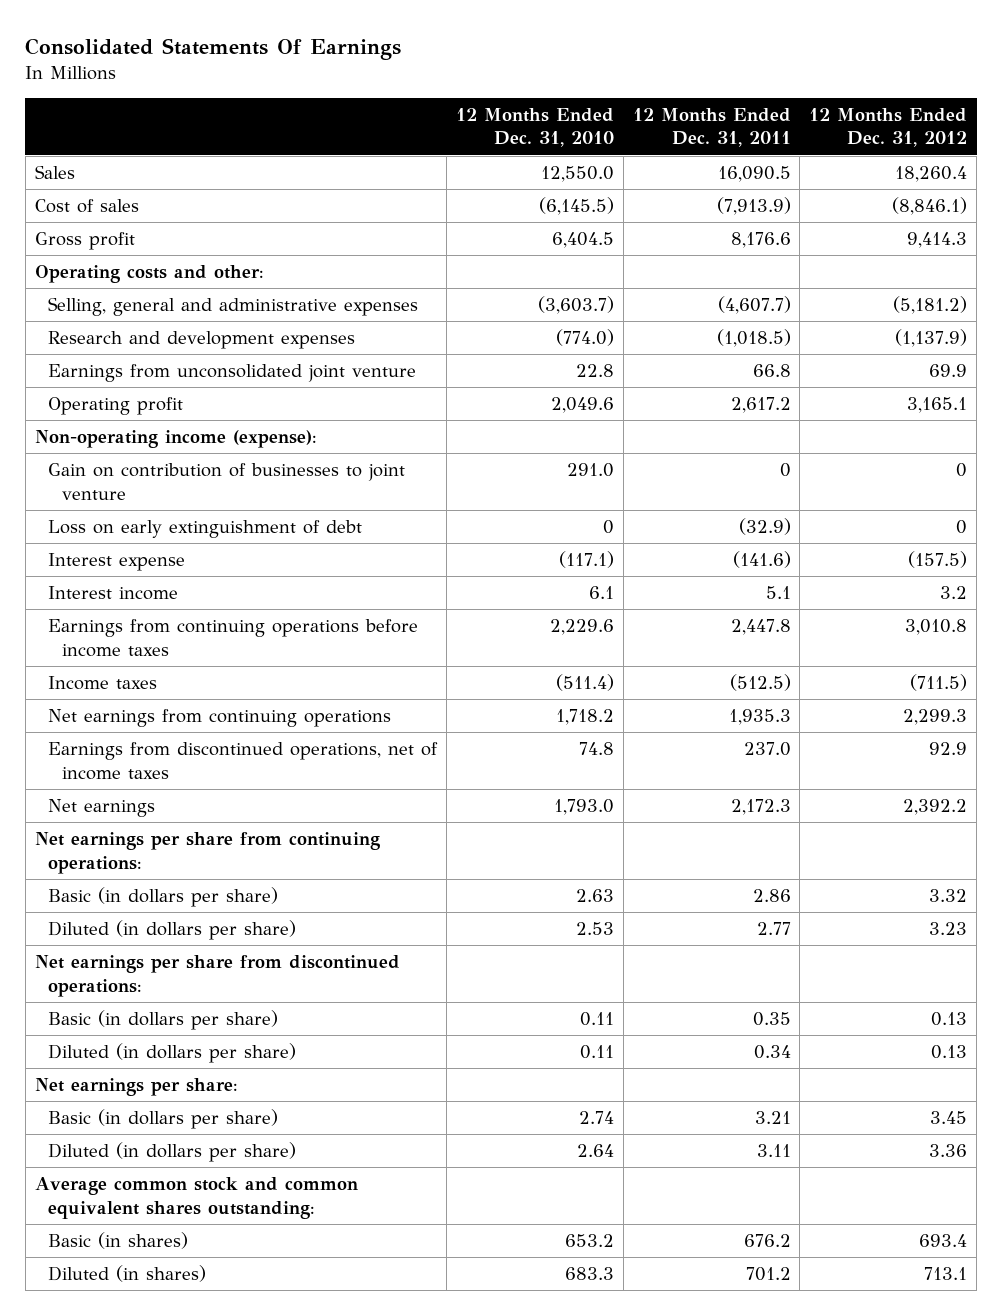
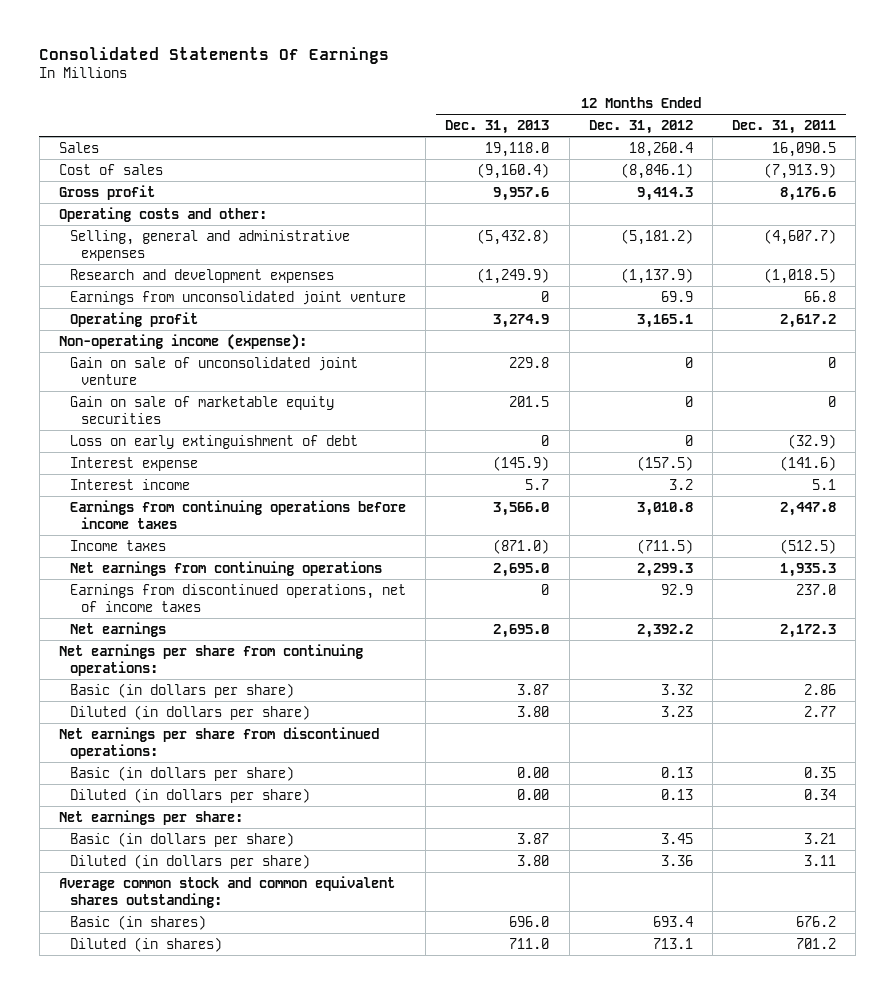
[456,107,615,148] 12 Months Ended Dec. 31, 2010 -> none
none -> [445,120,550,135] Dec. 31, 2013
[48,463,406,500] Gain on contribution of businesses to joint venture -> [70,356,359,385] Gain on sale of unconsolidated joint venture
none -> [70,395,335,424] Gain on sale of marketable equity securities

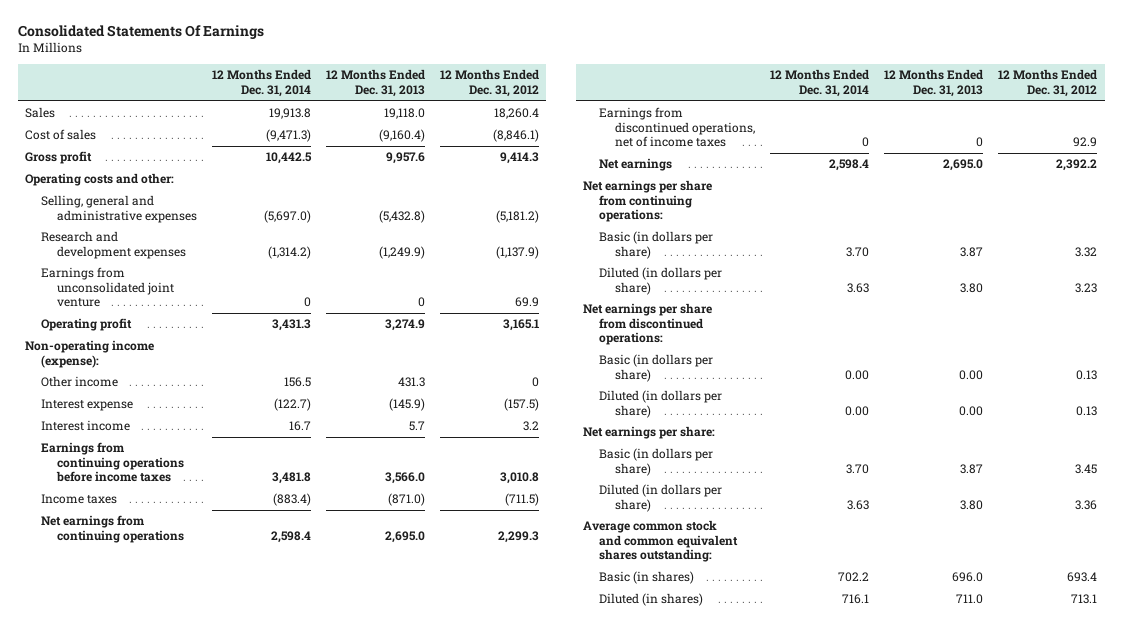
[732,120,837,135] Dec. 31, 2011 -> none
none -> [211,69,311,97] 12 Months Ended Dec. 31, 2014
[70,356,359,385] Gain on sale of unconsolidated joint venture -> none
[70,395,335,424] Gain on sale of marketable equity securities -> none
[70,434,359,449] Loss on early extinguishment of debt -> none
none -> [40,376,118,388] Other income

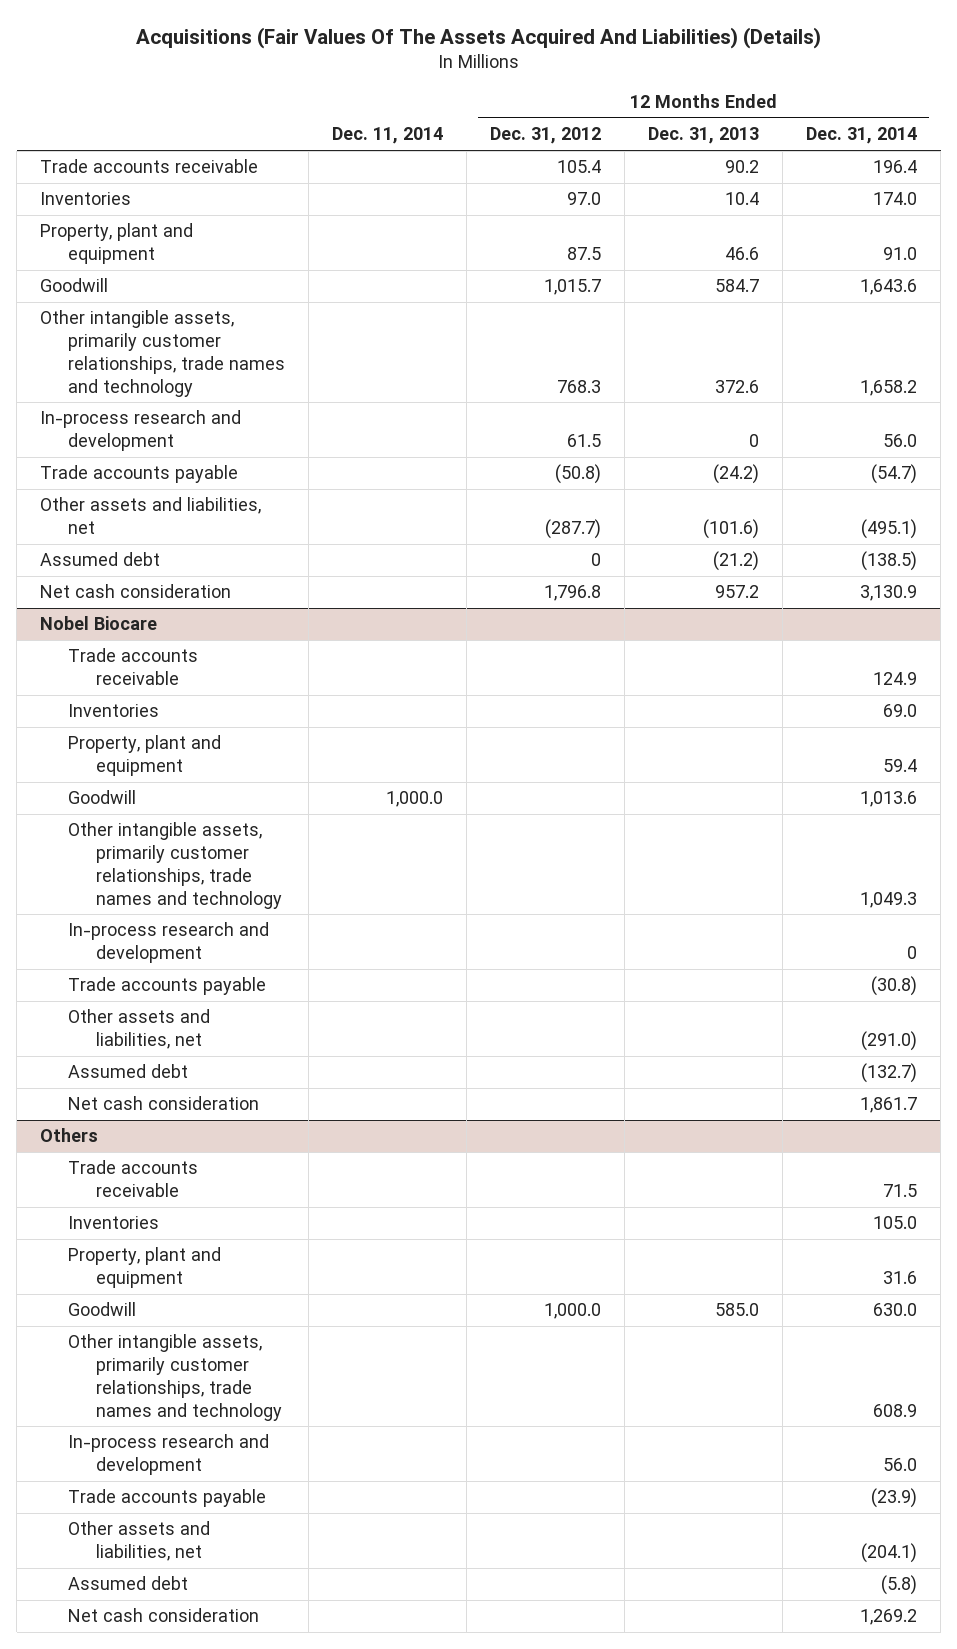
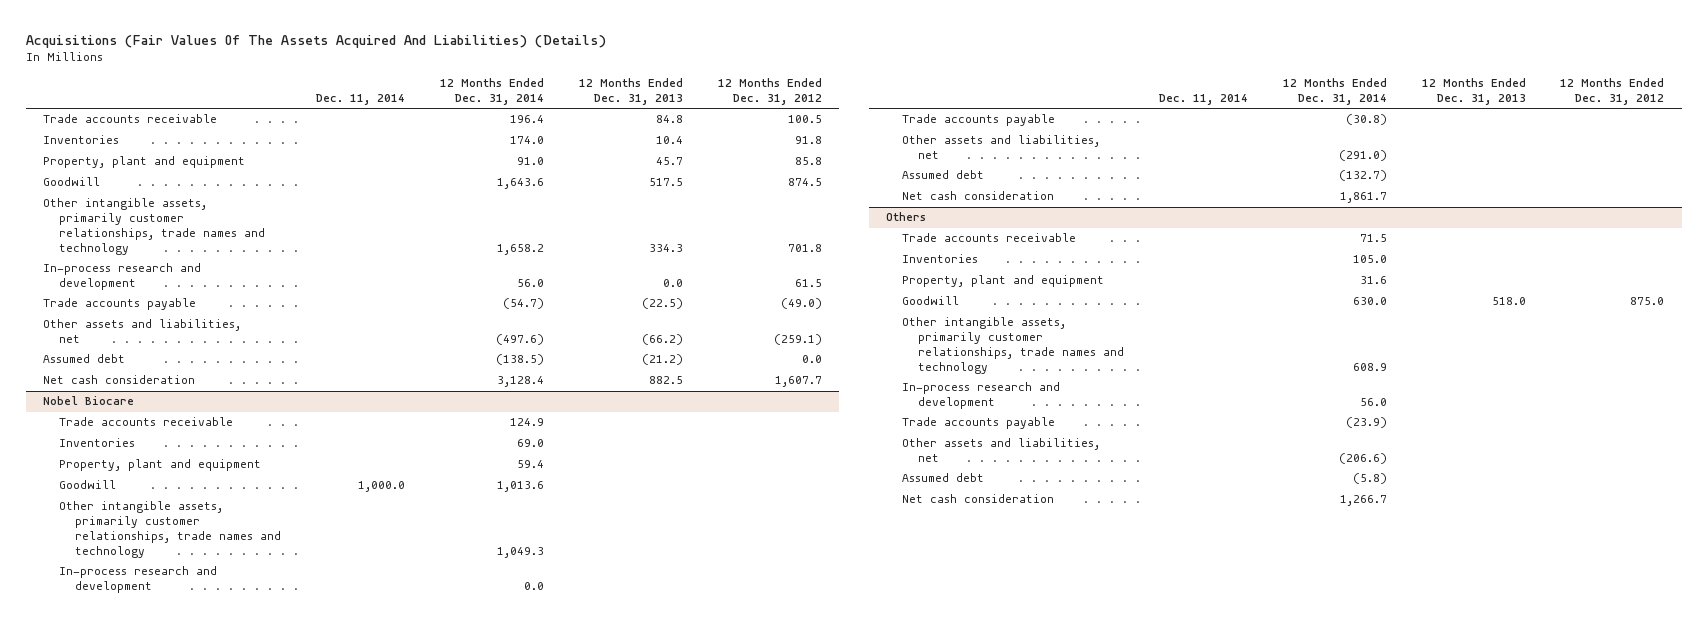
[557,160,602,174] 105.4 -> [787,115,822,124] 100.5
[725,160,760,174] 90.2 -> [655,115,683,124] 84.8
[567,192,602,206] 97.0 -> [794,136,822,145] 91.8
[567,247,602,261] 87.5 -> [794,157,822,166] 85.8
[725,247,760,261] 46.6 -> [655,157,683,166] 45.7
[544,279,602,296] 1,015.7 -> [787,178,822,187] 874.5
[715,279,760,293] 584.7 -> [648,178,683,187] 517.5
[557,379,602,393] 768.3 -> [787,243,822,252] 701.8
[715,379,760,393] 372.6 -> [648,243,683,252] 334.3
[749,434,760,448] 0 -> [662,279,683,288] 0.0
[555,464,602,485] (50.8) -> [780,298,822,310] (49.0)
[713,464,760,485] (24.2) -> [641,298,683,310] (22.5)
[545,519,602,540] (287.7) -> [773,334,822,346] (259.1)
[703,519,760,540] (101.6) -> [641,334,683,346] (66.2)
[861,519,918,540] (495.1) -> [495,334,544,346] (497.6)
[591,553,602,567] 0 -> [801,355,822,364] 0.0
[544,585,602,602] 1,796.8 -> [774,376,822,388] 1,607.7
[715,585,760,599] 957.2 -> [648,376,683,385] 882.5
[860,585,918,602] 3,130.9 -> [496,376,544,388] 3,128.4
[907,946,918,960] 0 -> [523,582,544,591] 0.0
[544,1303,602,1320] 1,000.0 -> [1630,297,1665,306] 875.0
[715,1303,760,1317] 585.0 -> [1491,297,1526,306] 518.0
[861,1543,918,1564] (204.1) -> [1338,453,1387,465] (206.6)
[860,1609,918,1626] 1,269.2 -> [1339,495,1387,507] 1,266.7

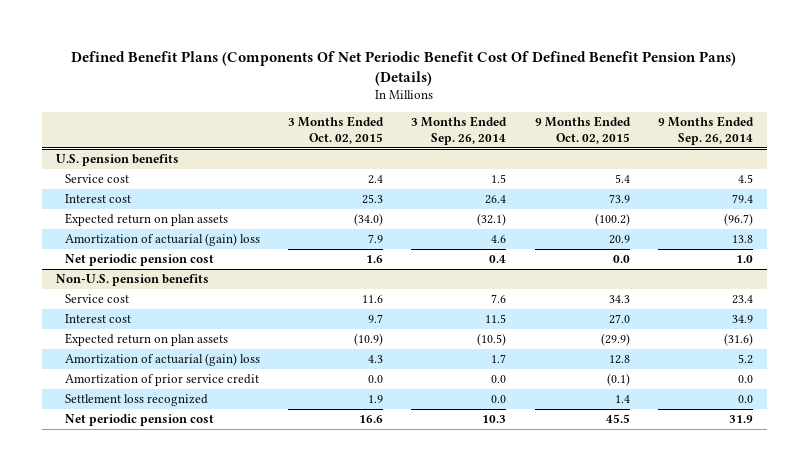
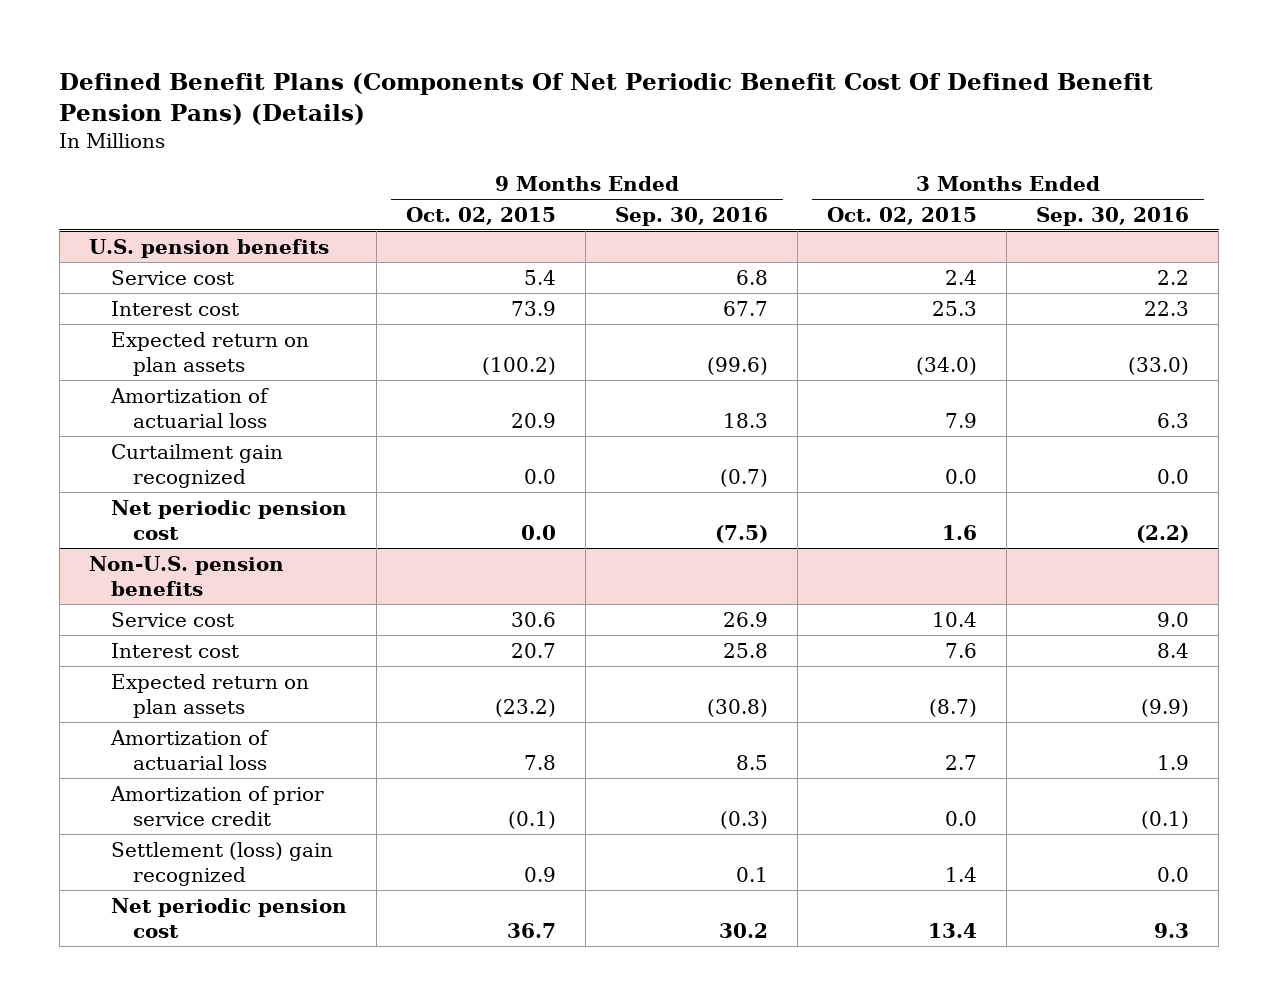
[411,116,508,145] 3 Months Ended Sep. 26, 2014 -> none
[657,116,754,145] 9 Months Ended Sep. 26, 2014 -> none
none -> [615,206,769,226] Sep. 30, 2016
none -> [1036,206,1190,226] Sep. 30, 2016
[65,233,261,247] Amortization of actuarial (gain) loss -> [109,387,269,429] Amortization of actuarial loss
none -> [110,443,283,489] Curtailment gain recognized
[362,295,384,304] 11.6 -> [932,611,978,627] 10.4
[608,295,630,304] 34.3 -> [510,611,556,627] 30.6
[368,314,384,324] 9.7 -> [945,642,978,658] 7.6
[608,314,630,325] 27.0 -> [510,642,556,658] 20.7
[354,333,384,347] (10.9) -> [929,699,978,718] (8.7)
[600,333,630,347] (29.9) -> [494,699,556,718] (23.2)
[65,353,261,367] Amortization of actuarial (gain) loss -> [109,729,269,771] Amortization of actuarial loss
[368,355,384,364] 4.3 -> [945,755,978,771] 2.7
[608,355,630,365] 12.8 -> [523,755,556,771] 7.8
[65,394,209,407] Settlement loss recognized -> [110,841,333,887] Settlement (loss) gain recognized
[368,395,384,404] 1.9 -> [945,867,978,883] 1.4
[614,395,630,404] 1.4 -> [523,867,556,883] 0.9
[359,415,384,424] 16.6 -> [928,923,978,939] 13.4
[605,414,630,424] 45.5 -> [506,923,556,939] 36.7

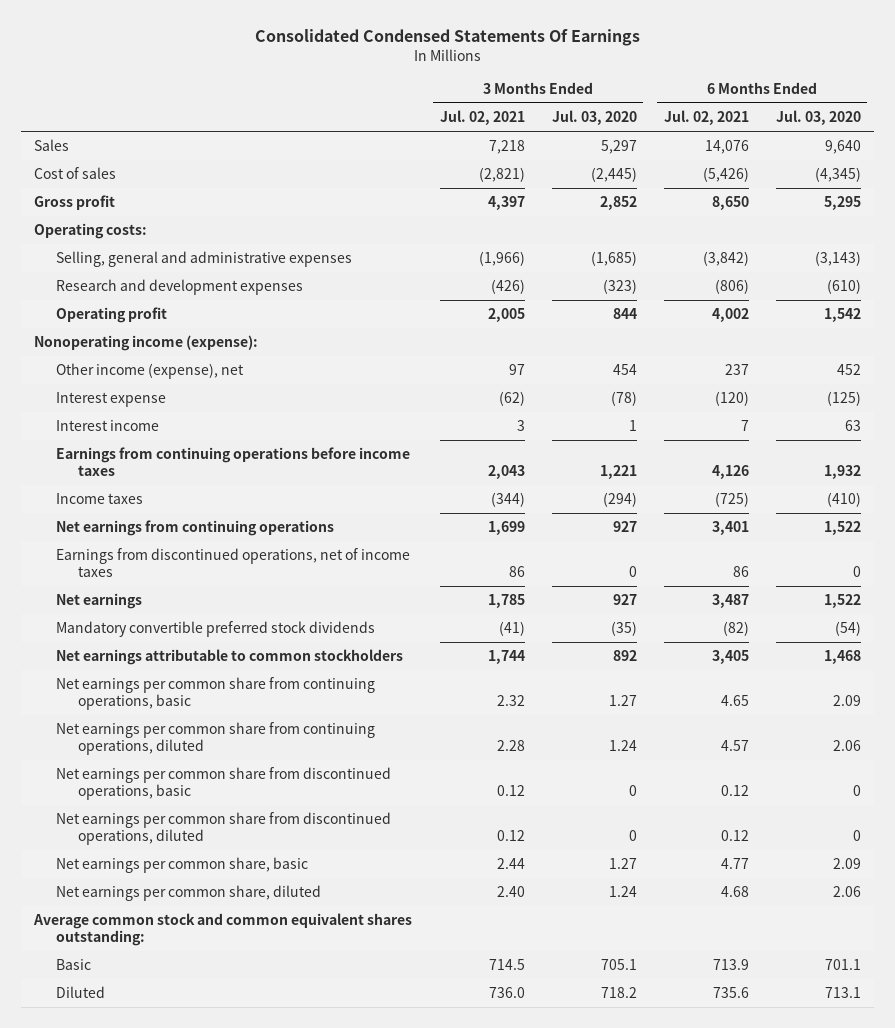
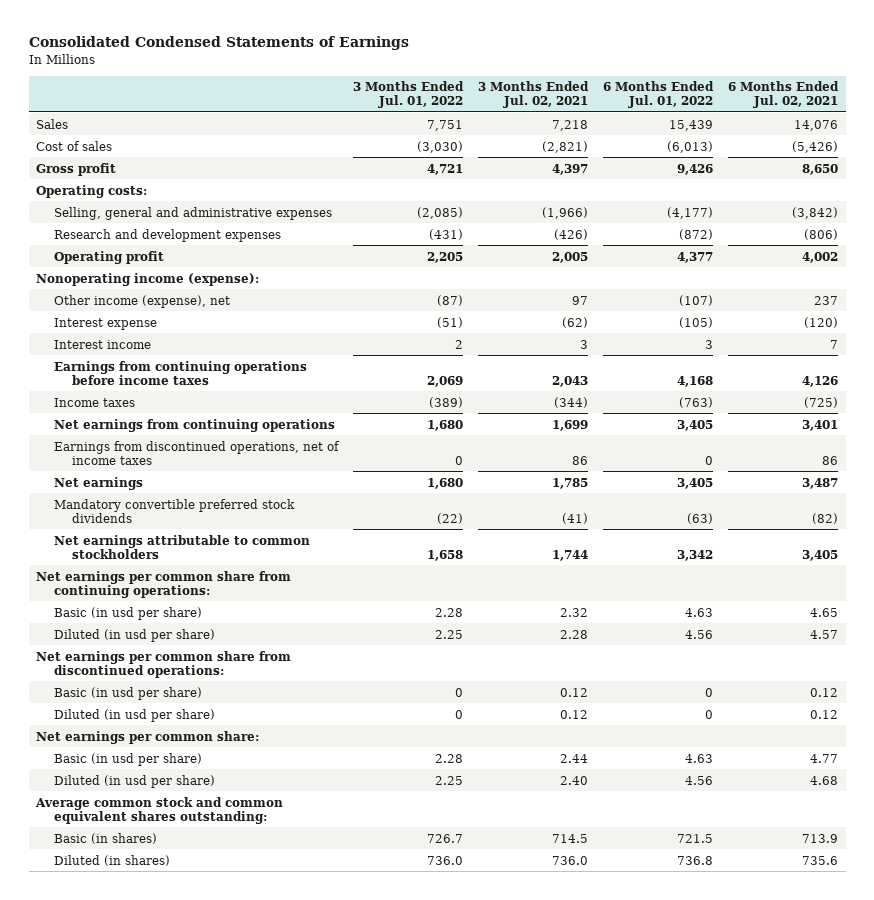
[254,29,640,47] Consolidated Condensed Statements Of Earnings -> [28,36,409,51] Consolidated Condensed Statements of Earnings
[551,110,637,126] Jul. 03, 2020 -> none
[775,110,861,126] Jul. 03, 2020 -> none
none -> [352,81,464,109] 3 Months Ended Jul. 01, 2022
none -> [603,81,715,109] 6 Months Ended Jul. 01, 2022
none -> [36,570,292,598] Net earnings per common share from continuing operations:
[56,677,376,711] Net earnings per common share from continuing operations, basic -> [53,606,202,620] Basic (in usd per share)
[56,722,376,756] Net earnings per common share from continuing operations, diluted -> [53,628,215,642] Diluted (in usd per share)
none -> [36,650,292,678] Net earnings per common share from discontinued operations:
[56,767,392,801] Net earnings per common share from discontinued operations, basic -> [53,686,202,700] Basic (in usd per share)
[56,812,392,846] Net earnings per common share from discontinued operations, diluted -> [53,708,215,722] Diluted (in usd per share)
none -> [36,730,260,744] Net earnings per common share:
[56,857,309,874] Net earnings per common share, basic -> [53,752,202,766] Basic (in usd per share)
[56,885,322,902] Net earnings per common share, diluted -> [53,774,215,788] Diluted (in usd per share)
[56,959,92,971] Basic -> [53,832,157,844] Basic (in shares)
[56,986,106,999] Diluted -> [53,854,170,866] Diluted (in shares)

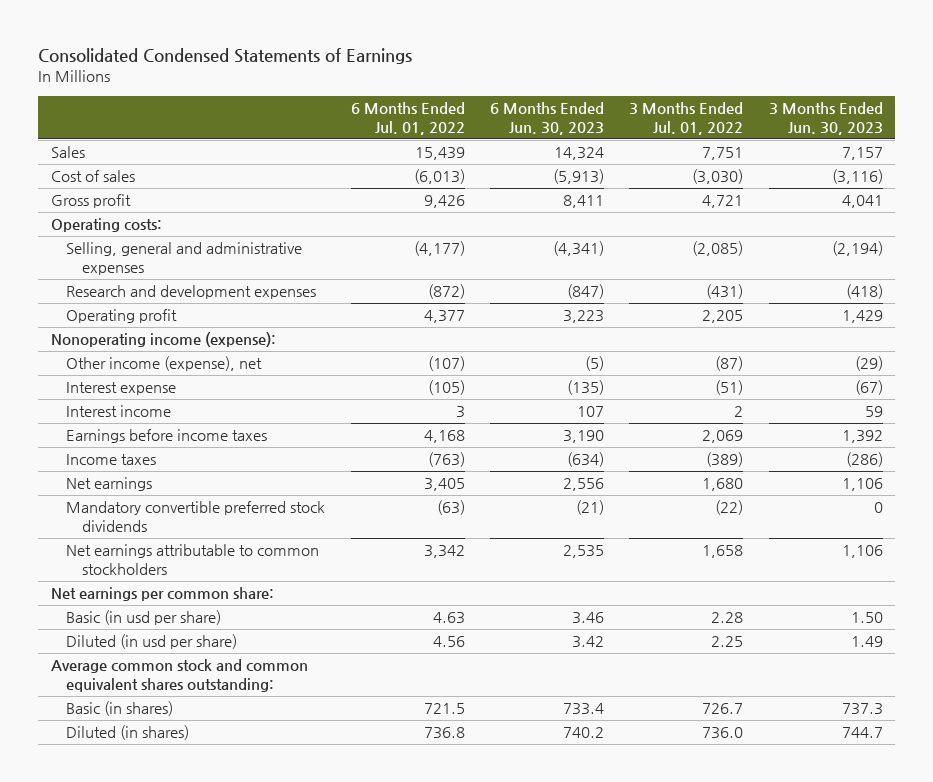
[477,81,589,109] 3 Months Ended Jul. 02, 2021 -> none
[728,81,840,109] 6 Months Ended Jul. 02, 2021 -> none
none -> [489,101,604,135] 6 Months Ended Jun. 30, 2023
none -> [768,101,883,135] 3 Months Ended Jun. 30, 2023
[53,360,307,385] Earnings from continuing operations before income taxes -> [66,429,268,444] Earnings before income taxes
[53,418,335,432] Net earnings from continuing operations -> none
[53,440,340,465] Earnings from discontinued operations, net of income taxes -> none
[36,570,292,598] Net earnings per common share from continuing operations: -> none
[53,606,202,620] Basic (in usd per share) -> none
[53,628,215,642] Diluted (in usd per share) -> none
[36,650,292,678] Net earnings per common share from discontinued operations: -> none
[53,686,202,700] Basic (in usd per share) -> none
[53,708,215,722] Diluted (in usd per share) -> none

